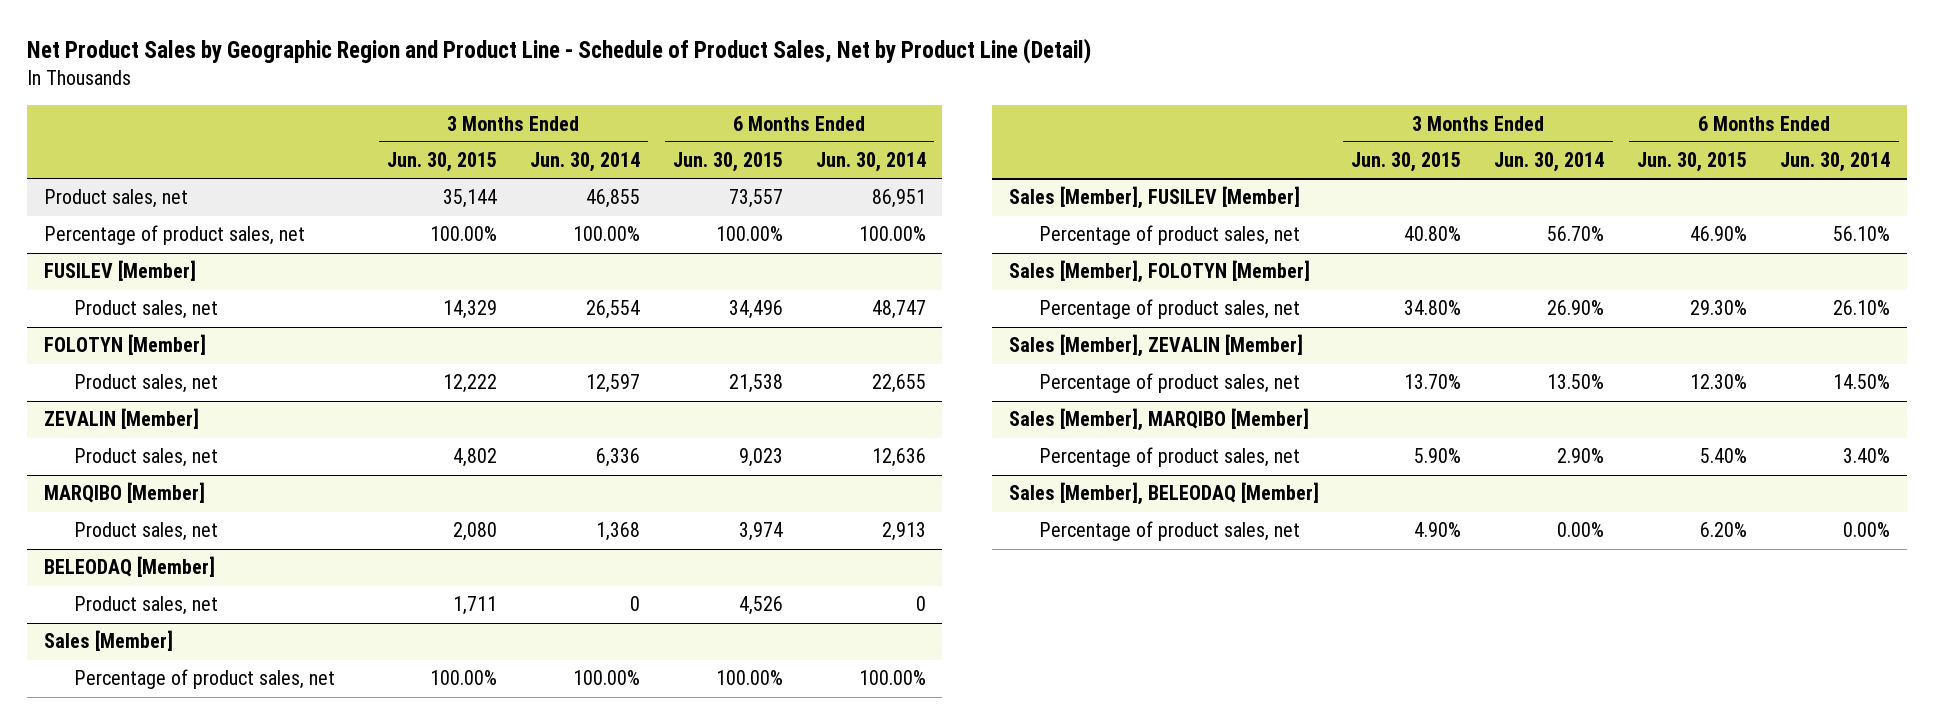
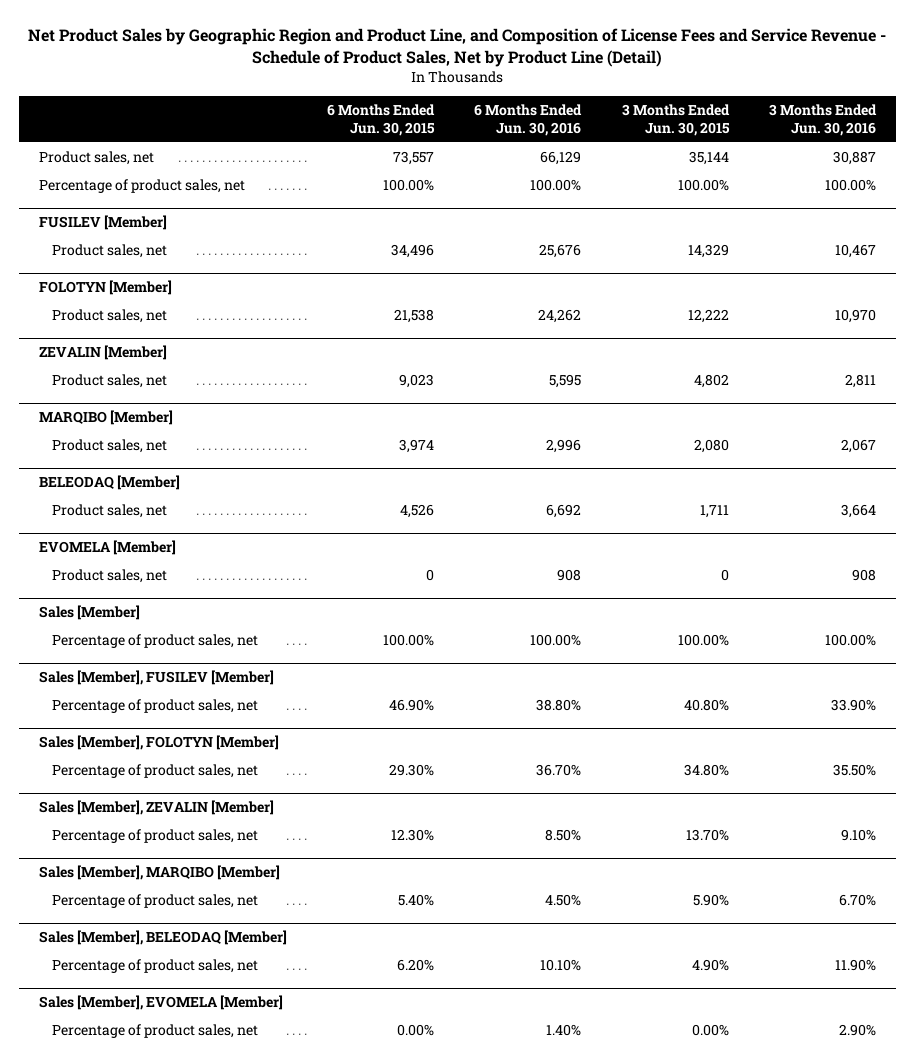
[27,38,1092,65] Net Product Sales by Geographic Region and Product Line - Schedule of Product Sales, Net by Product Line (Detail) -> [28,27,887,67] Net Product Sales by Geographic Region and Product Line, and Composition of License Fees and Service Revenue - Schedule of Product Sales, Net by Product Line (Detail)
[529,152,640,173] Jun. 30, 2014 -> none
[815,152,926,173] Jun. 30, 2014 -> none
none -> [474,103,583,136] 6 Months Ended Jun. 30, 2016
none -> [768,103,877,136] 3 Months Ended Jun. 30, 2016
none -> [38,539,176,555] EVOMELA [Member]
none -> [52,568,168,583] Product sales, net
none -> [38,994,283,1010] Sales [Member], EVOMELA [Member]
none -> [52,1023,259,1038] Percentage of product sales, net

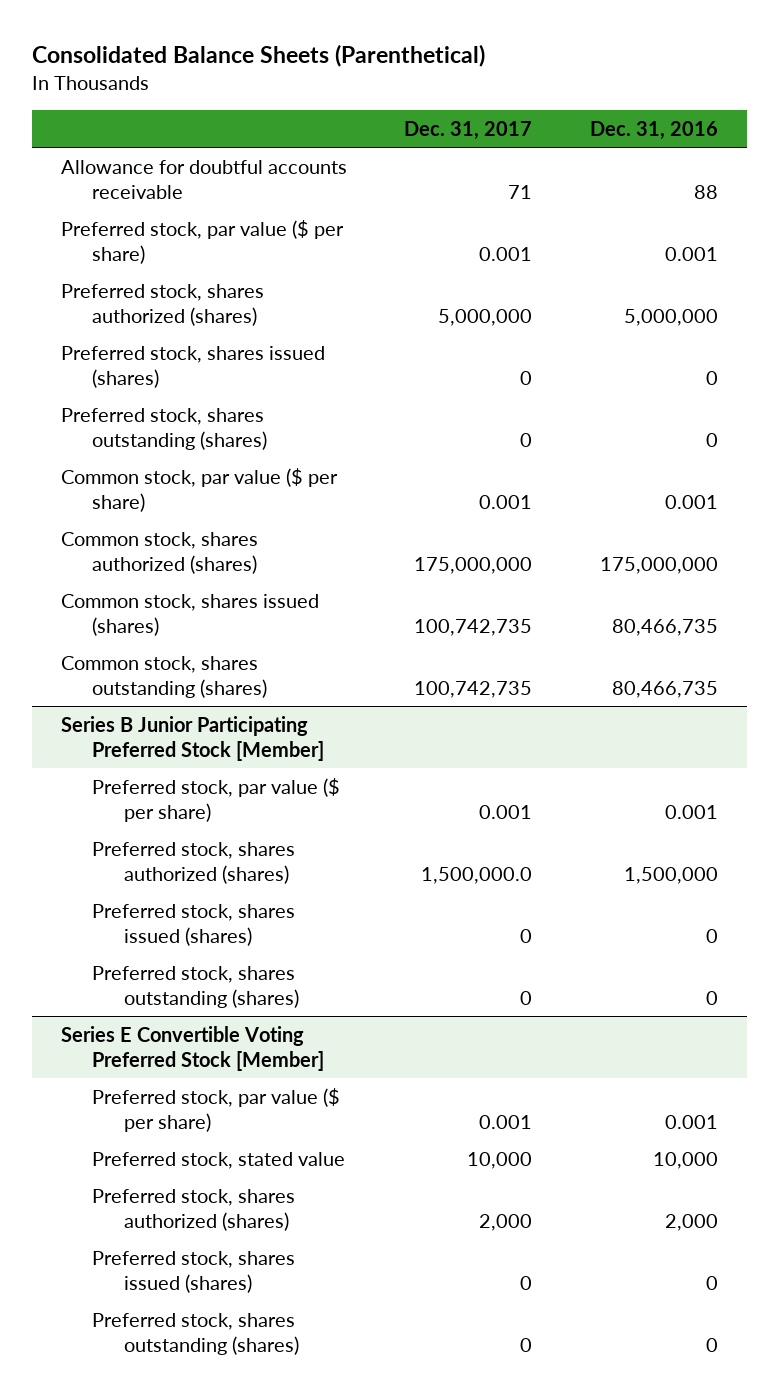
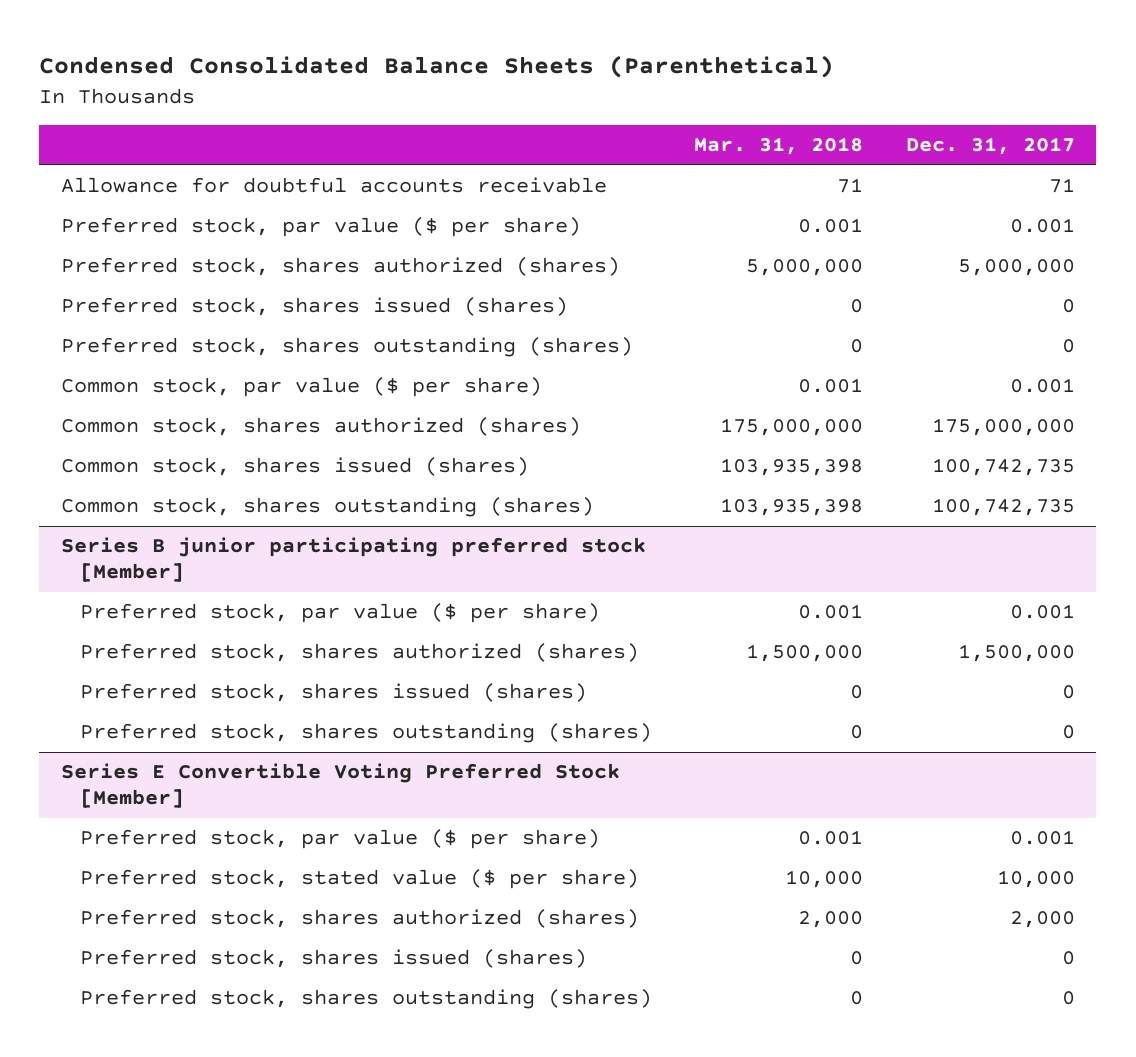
[31,44,485,68] Consolidated Balance Sheets (Parenthetical) -> [39,55,835,79] Condensed Consolidated Balance Sheets (Parenthetical)
[589,120,718,140] Dec. 31, 2016 -> none
none -> [694,137,864,156] Mar. 31, 2018
[60,715,325,762] Series B Junior Participating Preferred Stock [Member] -> [60,537,646,583] Series B junior participating preferred stock [Member]
[421,867,533,885] 1,500,000.0 -> [958,644,1076,663] 1,500,000
[92,1151,346,1169] Preferred stock, stated value -> [79,869,639,890] Preferred stock, stated value ($ per share)

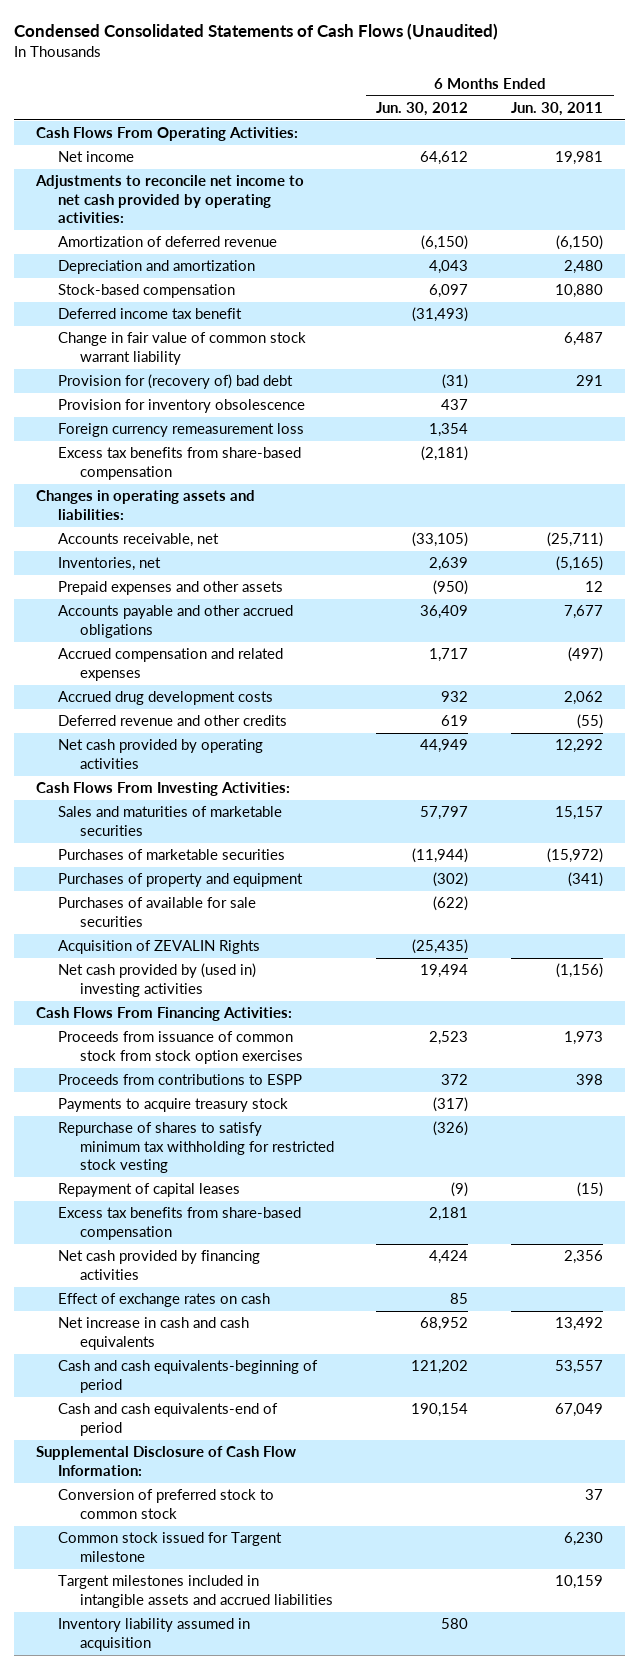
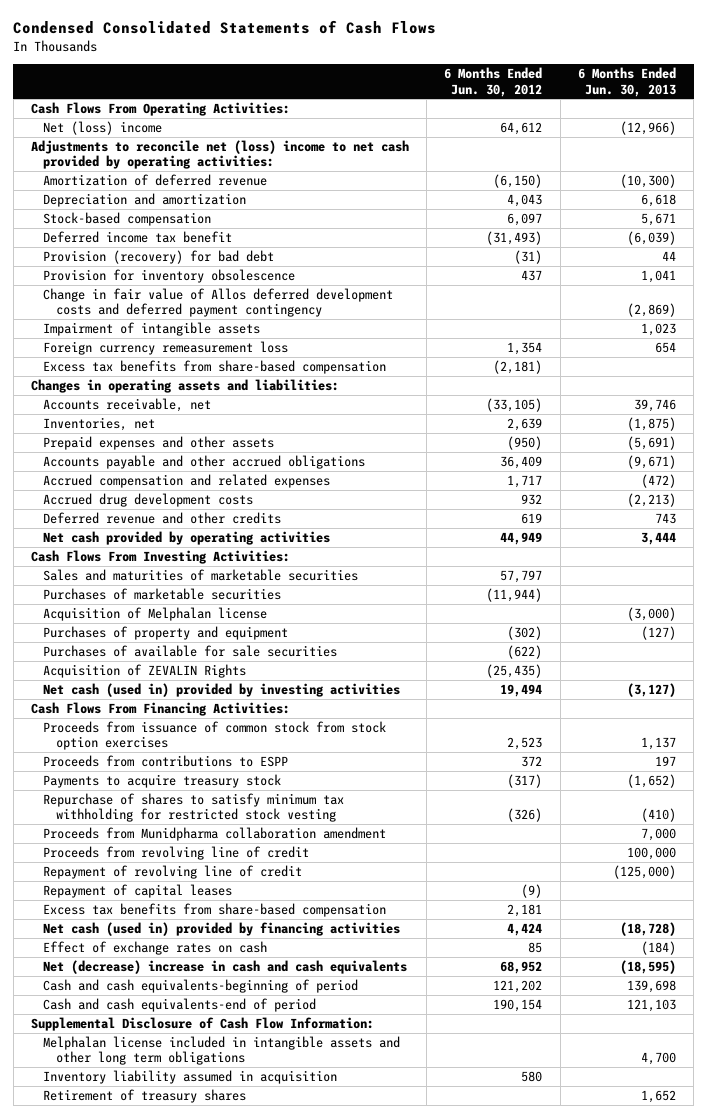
[14,23,499,41] Condensed Consolidated Statements of Cash Flows (Unaudited) -> [13,20,437,35] Condensed Consolidated Statements of Cash Flows
[511,102,604,117] Jun. 30, 2011 -> none
none -> [577,67,676,97] 6 Months Ended Jun. 30, 2013
[57,151,134,163] Net income -> [43,120,163,135] Net (loss) income
[34,175,304,224] Adjustments to reconcile net income to net cash provided by operating activities: -> [30,139,409,170] Adjustments to reconcile net (loss) income to net cash provided by operating activities:
[57,332,306,365] Change in fair value of common stock warrant liability -> none
[57,374,293,390] Provision for (recovery of) bad debt -> [43,249,275,264] Provision (recovery) for bad debt
none -> [43,287,394,318] Change in fair value of Allos deferred development costs and deferred payment contingency
none -> [43,321,261,336] Impairment of intangible assets
none -> [43,606,268,621] Acquisition of Melphalan license
[57,963,256,997] Net cash provided by (used in) investing activities -> [43,682,401,697] Net cash (used in) provided by investing activities
none -> [43,826,387,841] Proceeds from Munidpharma collaboration amendment
none -> [43,845,310,860] Proceeds from revolving line of credit
none -> [43,864,303,879] Repayment of revolving line of credit
[57,1250,260,1280] Net cash provided by financing activities -> [43,921,401,936] Net cash (used in) provided by financing activities
[57,1317,249,1350] Net increase in cash and cash equivalents -> [43,959,408,974] Net (decrease) increase in cash and cash equivalents
[57,1489,274,1519] Conversion of preferred stock to common stock -> none
[57,1532,282,1562] Common stock issued for Targent milestone -> none
[57,1575,333,1608] Targent milestones included in intangible assets and accrued liabilities -> none
none -> [43,1035,401,1066] Melphalan license included in intangible assets and other long term obligations
none -> [43,1088,247,1103] Retirement of treasury shares

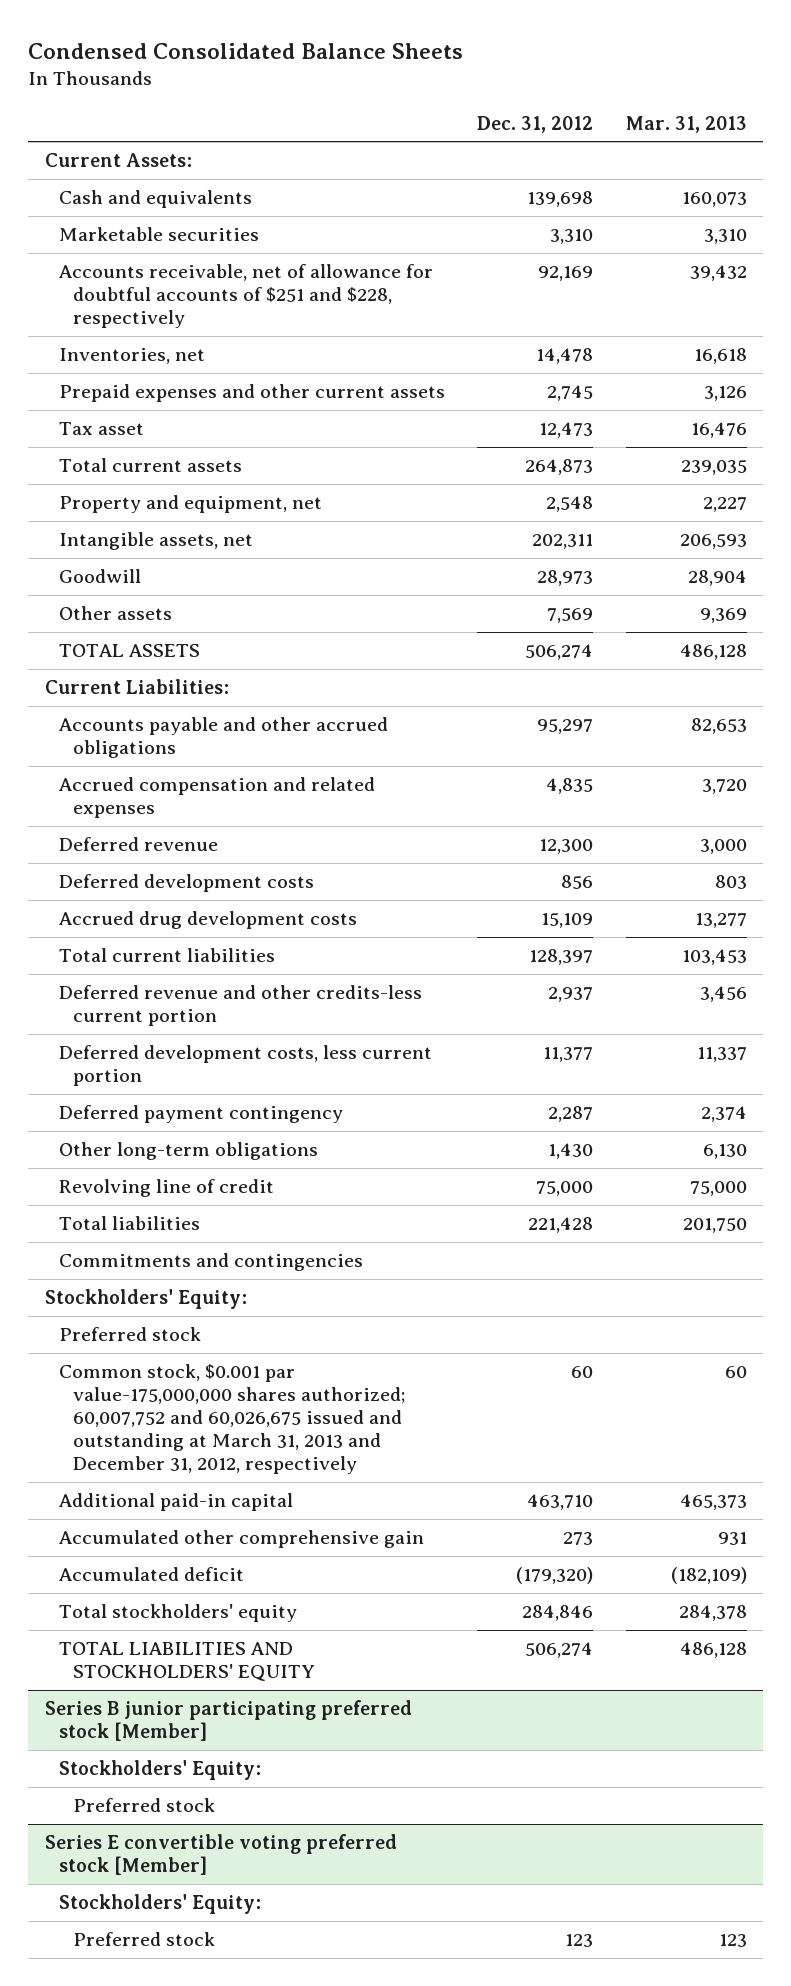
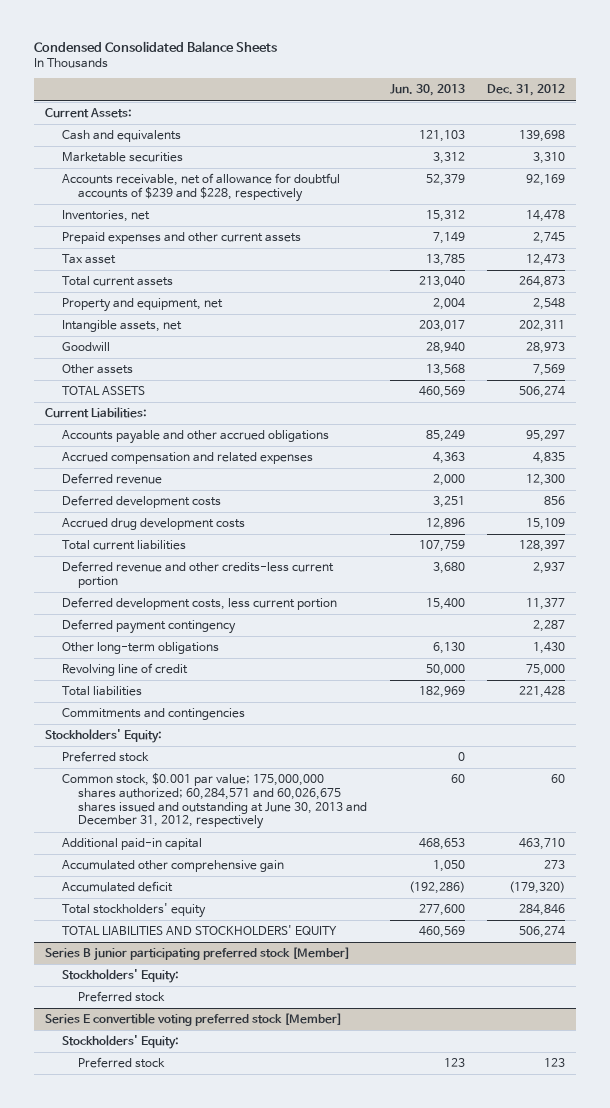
[625,115,747,133] Mar. 31, 2013 -> none
none -> [389,84,465,97] Jun. 30, 2013
[58,264,433,329] Accounts receivable, net of allowance for doubtful accounts of $251 and $228, respectively -> [61,173,340,203] Accounts receivable, net of allowance for doubtful accounts of $239 and $228, respectively
[58,1364,405,1475] Common stock, $0.001 par value-175,000,000 shares authorized; 60,007,752 and 60,026,675 issued and outstanding at March 31, 2013 and December 31, 2012, respectively -> [61,773,368,830] Common stock, $0.001 par value; 175,000,000 shares authorized; 60,284,571 and 60,026,675 shares issued and outstanding at June 30, 2013 and December 31, 2012, respectively

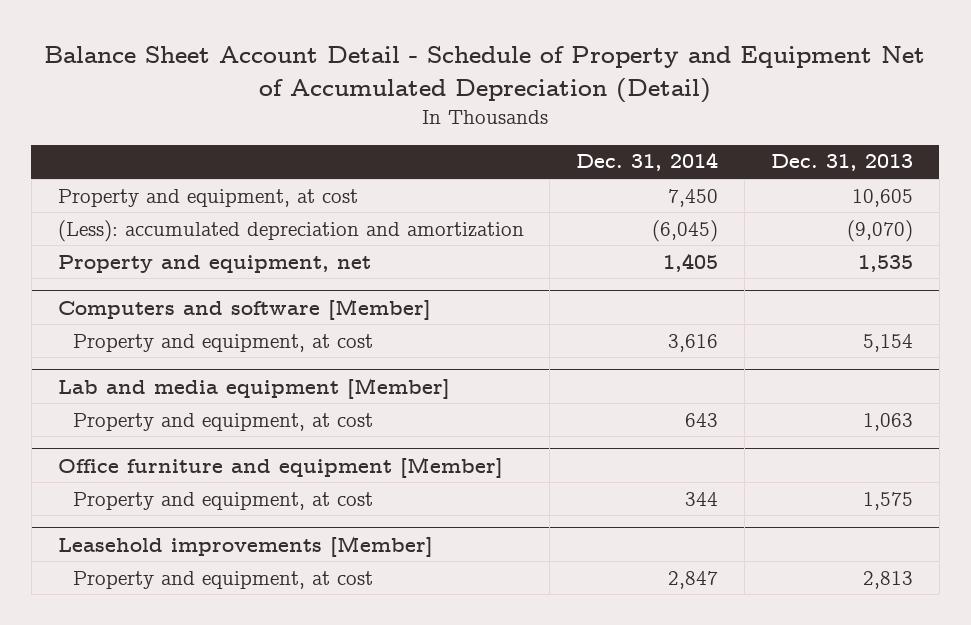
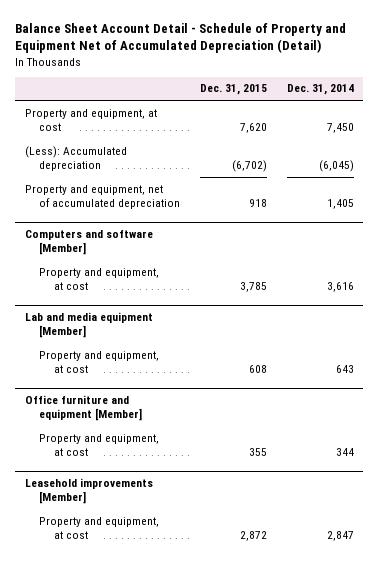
[770,154,913,172] Dec. 31, 2013 -> none
none -> [199,84,267,96] Dec. 31, 2015
[57,219,524,242] (Less): accumulated depreciation and amortization -> [25,145,128,172] (Less): Accumulated depreciation
[57,254,371,273] Property and equipment, net -> [25,184,181,210] Property and equipment, net of accumulated depreciation

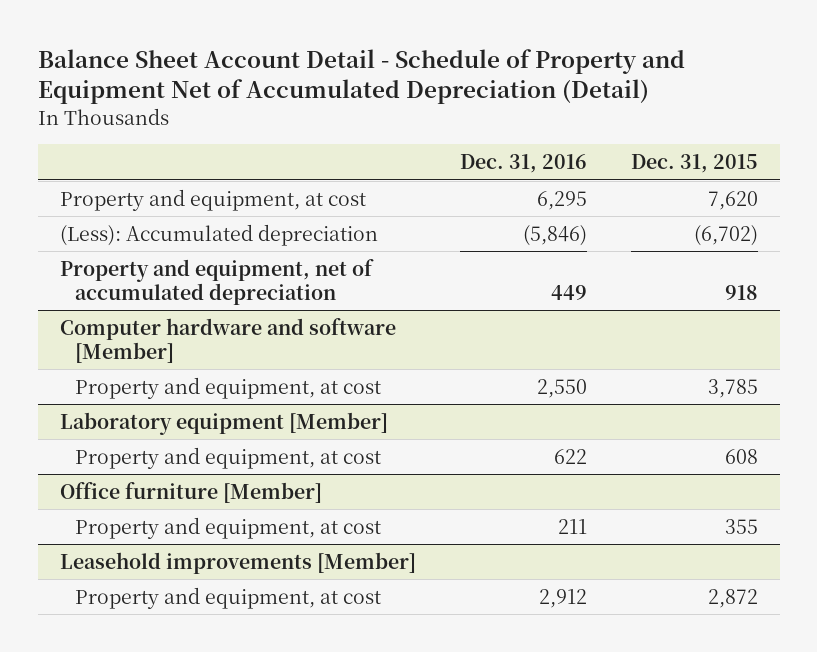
[286,84,354,96] Dec. 31, 2014 -> none
none -> [459,154,587,174] Dec. 31, 2016
[25,229,154,256] Computers and software [Member] -> [59,317,396,363] Computer hardware and software [Member]
[25,311,154,339] Lab and media equipment [Member] -> [59,411,388,435] Laboratory equipment [Member]
[25,394,143,422] Office furniture and equipment [Member] -> [59,481,322,503] Office furniture [Member]

